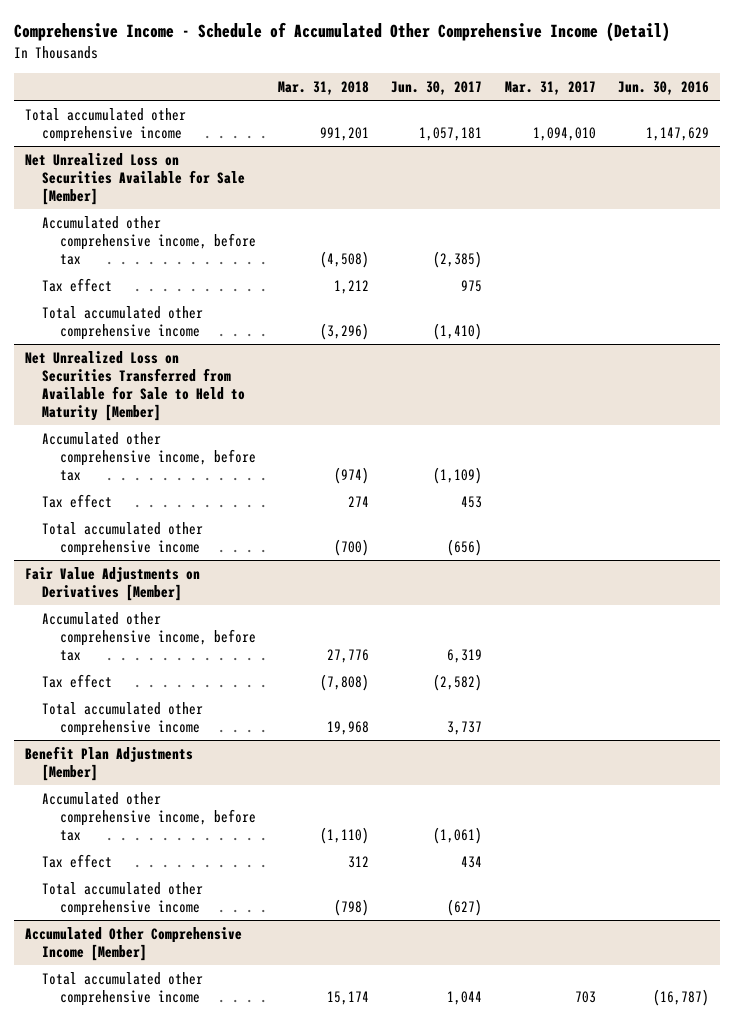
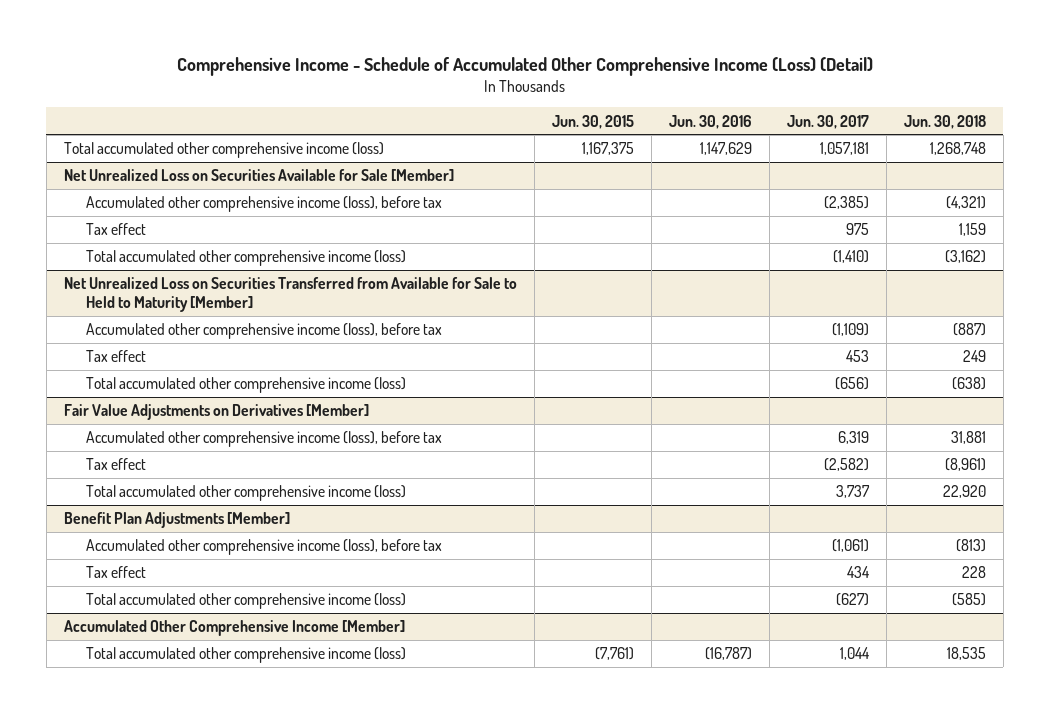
[13,22,670,43] Comprehensive Income - Schedule of Accumulated Other Comprehensive Income (Detail) -> [176,56,873,76] Comprehensive Income - Schedule of Accumulated Other Comprehensive Income (Loss) (Detail)
[278,81,370,96] Mar. 31, 2018 -> none
[504,81,596,96] Mar. 31, 2017 -> none
none -> [551,114,634,129] Jun. 30, 2015
none -> [903,114,986,129] Jun. 30, 2018
[24,107,186,142] Total accumulated other comprehensive income -> [63,142,384,159] Total accumulated other comprehensive income (loss)
[42,215,256,265] Accumulated other comprehensive income, before tax -> [85,196,442,213] Accumulated other comprehensive income (loss), before tax
[42,305,204,340] Total accumulated other comprehensive income -> [85,250,406,267] Total accumulated other comprehensive income (loss)
[42,431,256,481] Accumulated other comprehensive income, before tax -> [85,323,442,340] Accumulated other comprehensive income (loss), before tax
[42,521,204,556] Total accumulated other comprehensive income -> [85,377,406,394] Total accumulated other comprehensive income (loss)
[42,611,256,661] Accumulated other comprehensive income, before tax -> [85,431,442,448] Accumulated other comprehensive income (loss), before tax
[42,701,204,736] Total accumulated other comprehensive income -> [85,485,406,502] Total accumulated other comprehensive income (loss)
[42,791,256,841] Accumulated other comprehensive income, before tax -> [85,539,442,556] Accumulated other comprehensive income (loss), before tax
[42,881,204,916] Total accumulated other comprehensive income -> [85,593,406,610] Total accumulated other comprehensive income (loss)
[42,971,204,1006] Total accumulated other comprehensive income -> [85,647,406,664] Total accumulated other comprehensive income (loss)

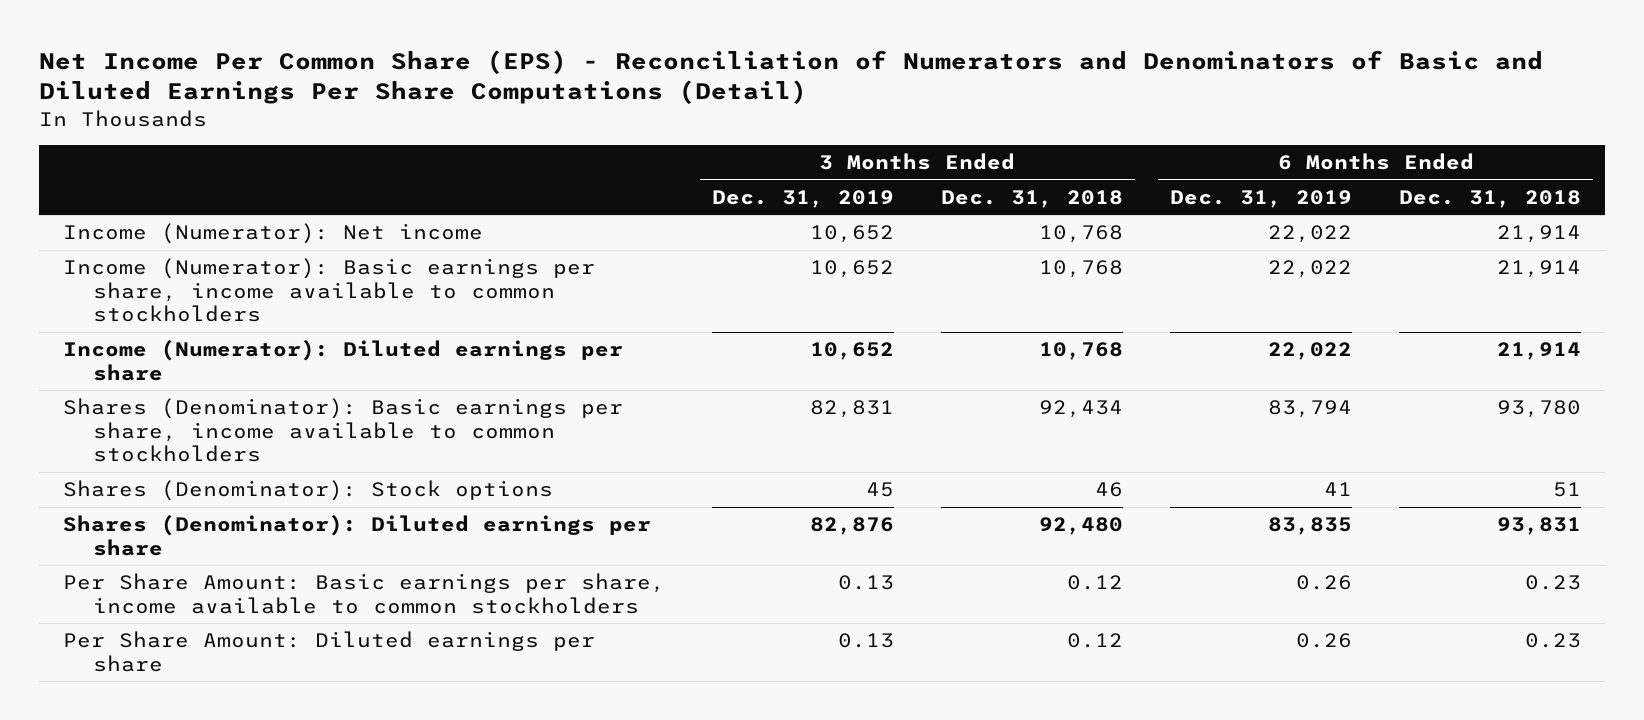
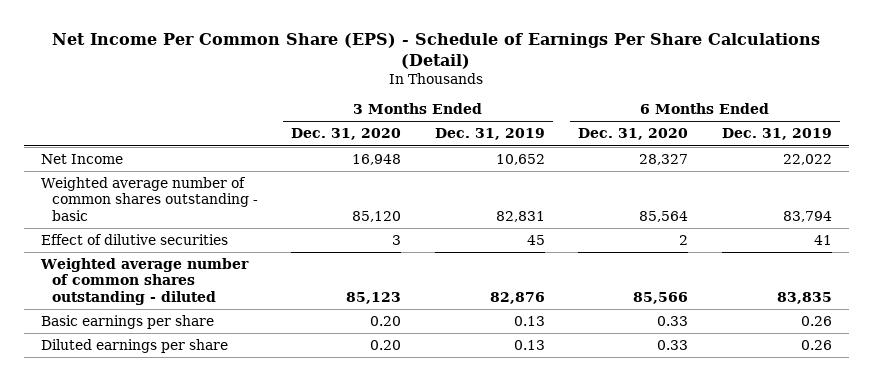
[38,50,1543,105] Net Income Per Common Share (EPS) - Reconciliation of Numerators and Denominators of Basic and Diluted Earnings Per Share Computations (Detail) -> [52,32,821,69] Net Income Per Common Share (EPS) - Schedule of Earnings Per Share Calculations (Detail)
[940,189,1123,208] Dec. 31, 2018 -> none
[1399,189,1582,208] Dec. 31, 2018 -> none
none -> [291,128,402,141] Dec. 31, 2020
none -> [578,128,689,141] Dec. 31, 2020
[62,258,595,323] Income (Numerator): Basic earnings per share, income available to common stockholders -> none
[62,340,623,381] Income (Numerator): Diluted earnings per share -> none
[62,223,483,245] Income (Numerator): Net income -> [40,154,123,165] Net Income
[62,398,623,463] Shares (Denominator): Basic earnings per share, income available to common stockholders -> [40,177,258,221] Weighted average number of common shares outstanding - basic
[62,480,553,502] Shares (Denominator): Stock options -> [40,234,228,246] Effect of dilutive securities
[62,515,651,556] Shares (Denominator): Diluted earnings per share -> [39,258,249,305] Weighted average number of common shares outstanding - diluted
[62,573,665,614] Per Share Amount: Basic earnings per share, income available to common stockholders -> [40,315,214,330] Basic earnings per share
[62,631,595,672] Per Share Amount: Diluted earnings per share -> [40,339,228,354] Diluted earnings per share

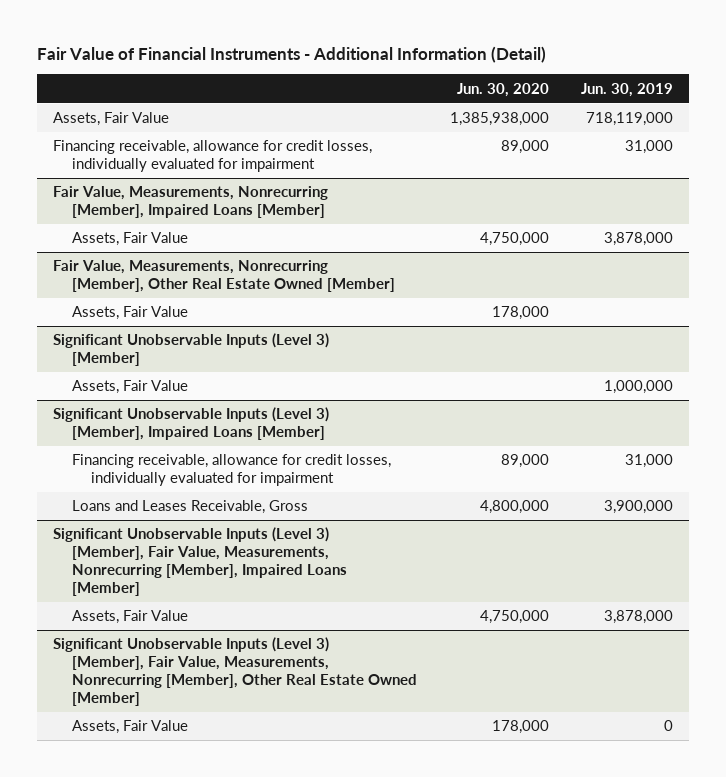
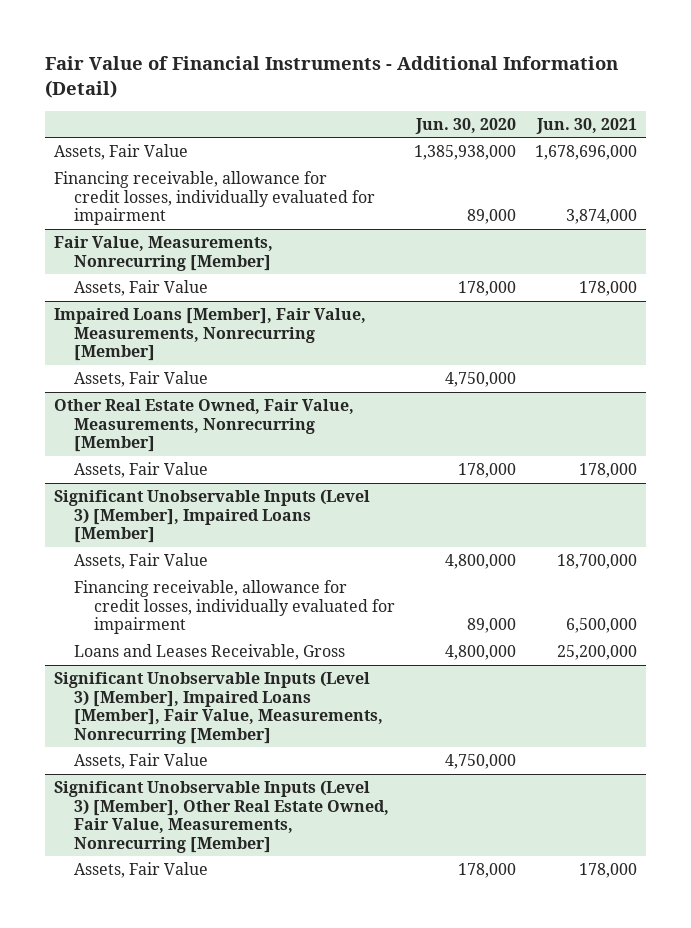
[580,82,673,97] Jun. 30, 2019 -> none
none -> [535,117,637,134] Jun. 30, 2021
none -> [54,236,274,271] Fair Value, Measurements, Nonrecurring [Member]
none -> [74,280,209,297] Assets, Fair Value
[53,186,329,219] Fair Value, Measurements, Nonrecurring [Member], Impaired Loans [Member] -> [54,308,367,362] Impaired Loans [Member], Fair Value, Measurements, Nonrecurring [Member]
[53,260,396,293] Fair Value, Measurements, Nonrecurring [Member], Other Real Estate Owned [Member] -> [54,399,355,453] Other Real Estate Owned, Fair Value, Measurements, Nonrecurring [Member]
[53,333,330,367] Significant Unobservable Inputs (Level 3) [Member] -> none
[72,380,189,395] Assets, Fair Value -> none
none -> [74,553,209,570] Assets, Fair Value
[53,527,348,597] Significant Unobservable Inputs (Level 3) [Member], Fair Value, Measurements, Nonrecurring [Member], Impaired Loans [Member] -> [54,671,384,744] Significant Unobservable Inputs (Level 3) [Member], Impaired Loans [Member], Fair Value, Measurements, Nonrecurring [Member]
[53,637,418,707] Significant Unobservable Inputs (Level 3) [Member], Fair Value, Measurements, Nonrecurring [Member], Other Real Estate Owned [Member] -> [54,780,390,853] Significant Unobservable Inputs (Level 3) [Member], Other Real Estate Owned, Fair Value, Measurements, Nonrecurring [Member]

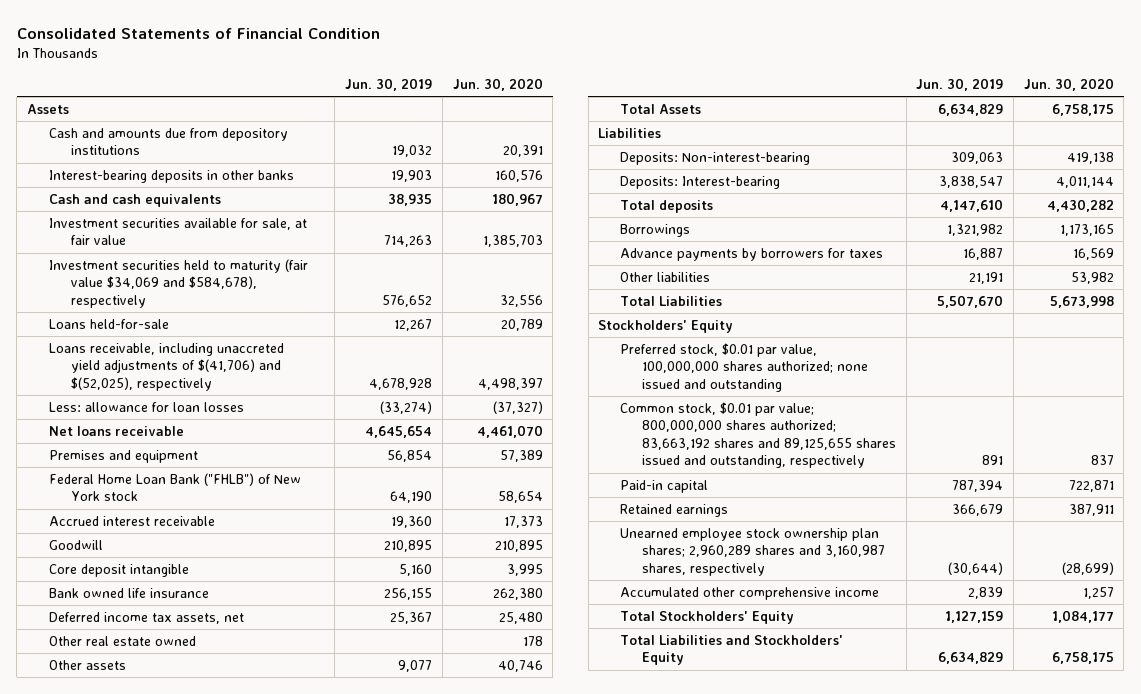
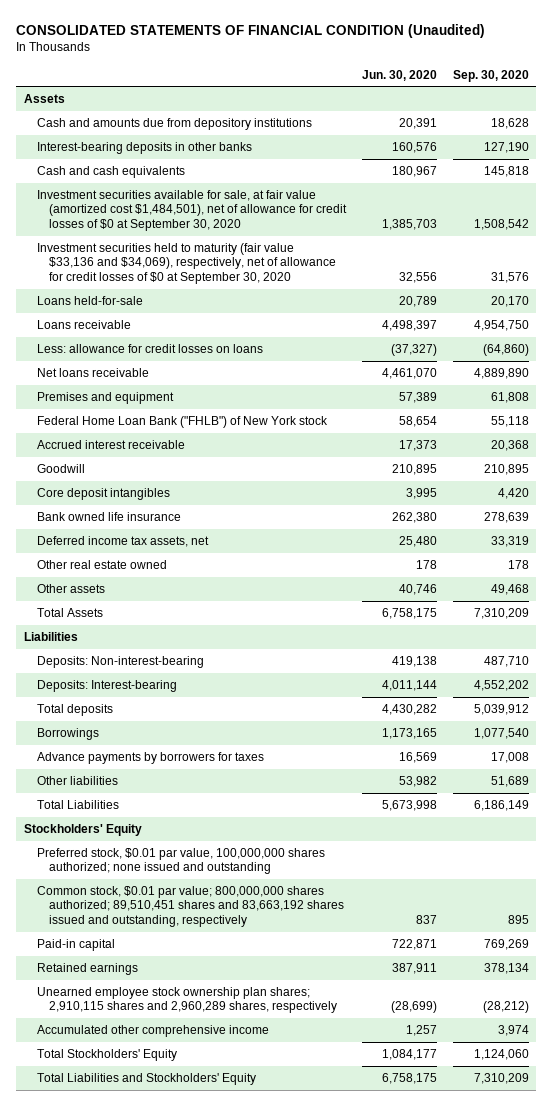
[16,27,380,39] Consolidated Statements of Financial Condition -> [16,23,486,38] CONSOLIDATED STATEMENTS OF FINANCIAL CONDITION (Unaudited)
[345,77,433,91] Jun. 30, 2019 -> none
none -> [452,69,529,82] Sep. 30, 2020
[48,217,307,246] Investment securities available for sale, at fair value -> [36,189,348,232] Investment securities available for sale, at fair value (amortized cost $1,484,501), net of allowance for credit losses of $0 at September 30, 2020
[48,258,308,308] Investment securities held to maturity (fair value $34,069 and $584,678), respectively -> [36,242,337,285] Investment securities held to maturity (fair value $33,136 and $34,069), respectively, net of allowance for credit losses of $0 at September 30, 2020
[48,342,284,391] Loans receivable, including unaccreted yield adjustments of $(41,706) and $(52,025), respectively -> [36,319,131,329] Loans receivable
[48,401,244,412] Less: allowance for loan losses -> [36,343,263,353] Less: allowance for credit losses on loans
[48,563,189,577] Core deposit intangible -> [36,487,170,500] Core deposit intangibles
[620,401,896,469] Common stock, $0.01 par value; 800,000,000 shares authorized; 83,663,192 shares and 89,125,655 shares issued and outstanding, respectively -> [36,885,345,928] Common stock, $0.01 par value; 800,000,000 shares authorized; 89,510,451 shares and 83,663,192 shares issued and outstanding, respectively
[620,527,885,576] Unearned employee stock ownership plan shares; 2,960,289 shares and 3,160,987 shares, respectively -> [36,986,338,1014] Unearned employee stock ownership plan shares; 2,910,115 shares and 2,960,289 shares, respectively

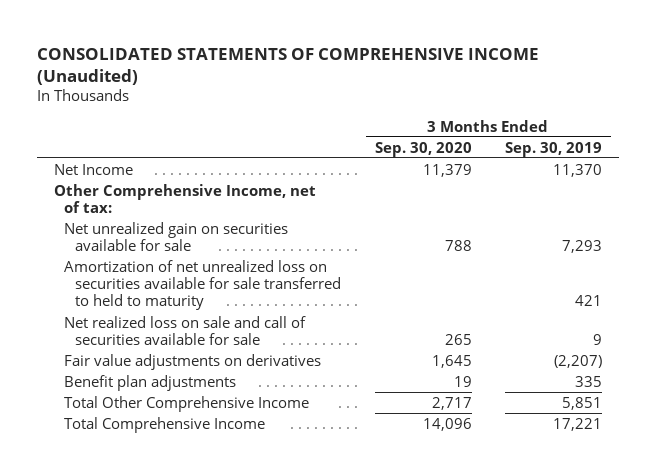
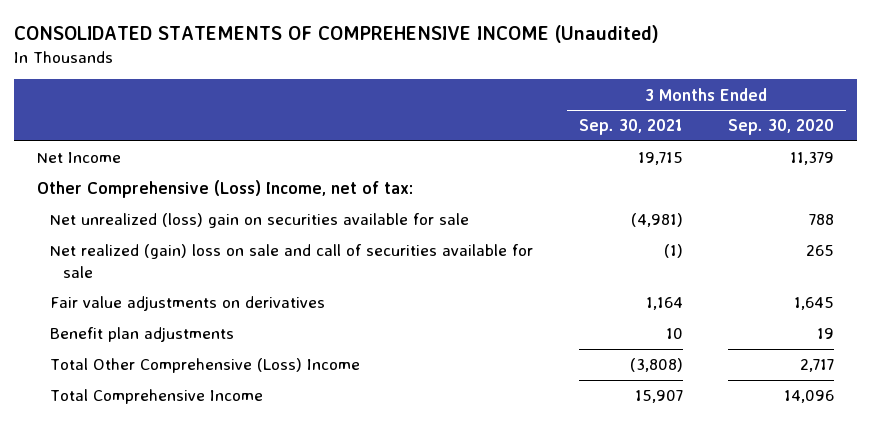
[505,141,603,157] Sep. 30, 2019 -> none
none -> [578,119,683,136] Sep. 30, 2021
[64,259,341,311] Amortization of net unrealized loss on securities available for sale transferred to held to maturity -> none
[53,183,316,214] Other Comprehensive Income, net of tax: -> [36,180,413,199] Other Comprehensive (Loss) Income, net of tax:
[64,221,289,252] Net unrealized gain on securities available for sale -> [49,213,469,229] Net unrealized (loss) gain on securities available for sale
[64,315,307,346] Net realized loss on sale and call of securities available for sale -> [49,244,533,278] Net realized (gain) loss on sale and call of securities available for sale
[64,395,310,412] Total Other Comprehensive Income -> [49,358,360,374] Total Other Comprehensive (Loss) Income

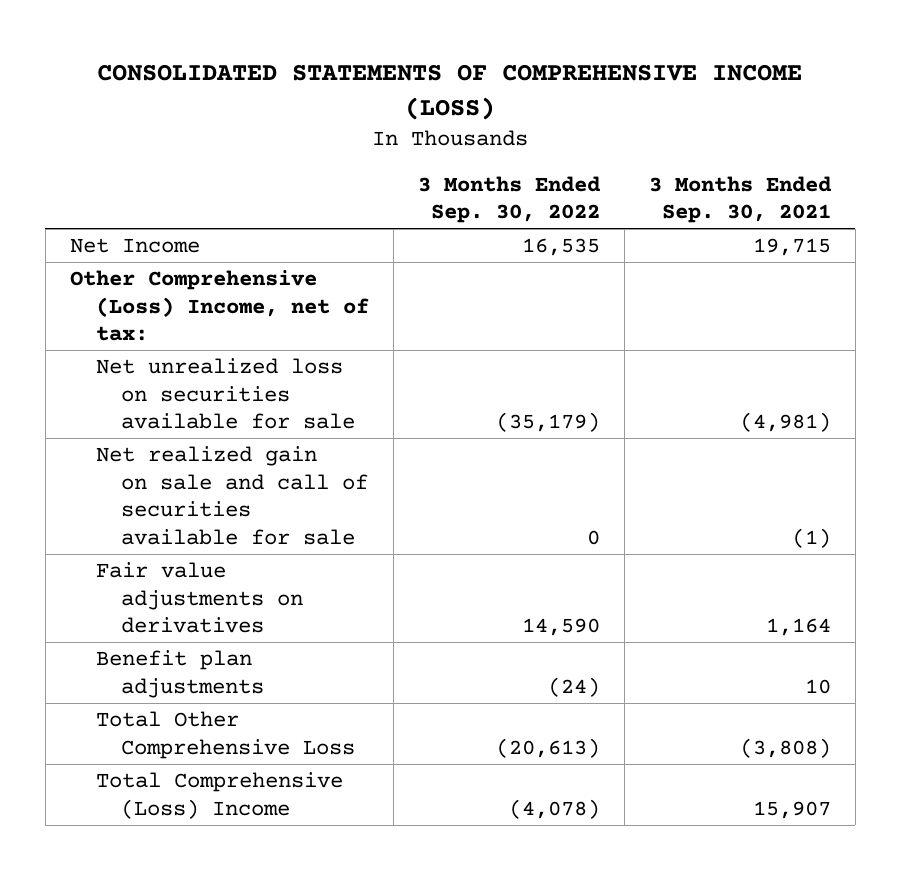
[13,25,659,44] CONSOLIDATED STATEMENTS OF COMPREHENSIVE INCOME (Unaudited) -> [97,64,803,120] CONSOLIDATED STATEMENTS OF COMPREHENSIVE INCOME (LOSS)
[728,119,835,136] Sep. 30, 2020 -> none
none -> [417,175,601,224] 3 Months Ended Sep. 30, 2022
[49,213,469,229] Net unrealized (loss) gain on securities available for sale -> [95,358,356,430] Net unrealized loss on securities available for sale
[49,244,533,278] Net realized (gain) loss on sale and call of securities available for sale -> [95,446,369,545] Net realized gain on sale and call of securities available for sale
[49,358,360,374] Total Other Comprehensive (Loss) Income -> [95,711,356,759] Total Other Comprehensive Loss
[49,389,263,405] Total Comprehensive Income -> [95,772,343,819] Total Comprehensive (Loss) Income

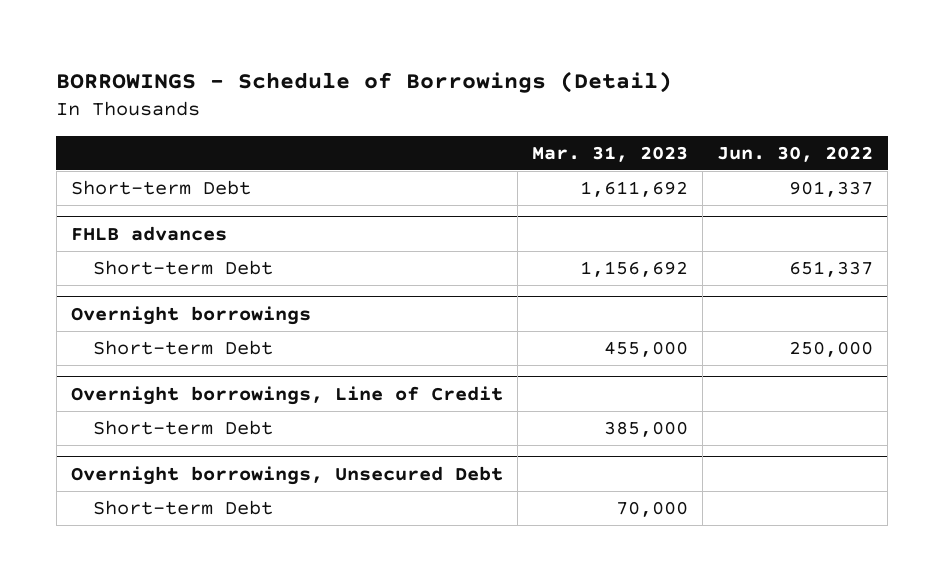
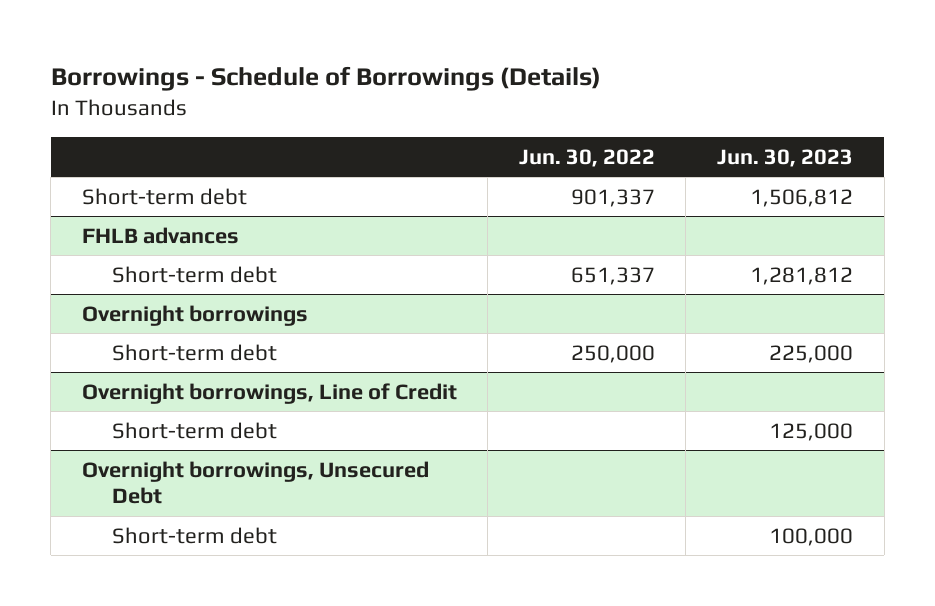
[56,70,673,93] BORROWINGS - Schedule of Borrowings (Detail) -> [50,66,601,92] Borrowings - Schedule of Borrowings (Details)
[532,145,689,162] Mar. 31, 2023 -> none
none -> [717,149,854,168] Jun. 30, 2023
[70,179,251,195] Short-term Debt -> [81,187,247,205] Short-term debt
[93,259,274,275] Short-term Debt -> [111,265,277,283] Short-term debt
[93,339,274,355] Short-term Debt -> [111,343,277,361] Short-term debt
[93,419,274,435] Short-term Debt -> [111,421,277,439] Short-term debt
[93,499,274,515] Short-term Debt -> [111,526,277,544] Short-term debt

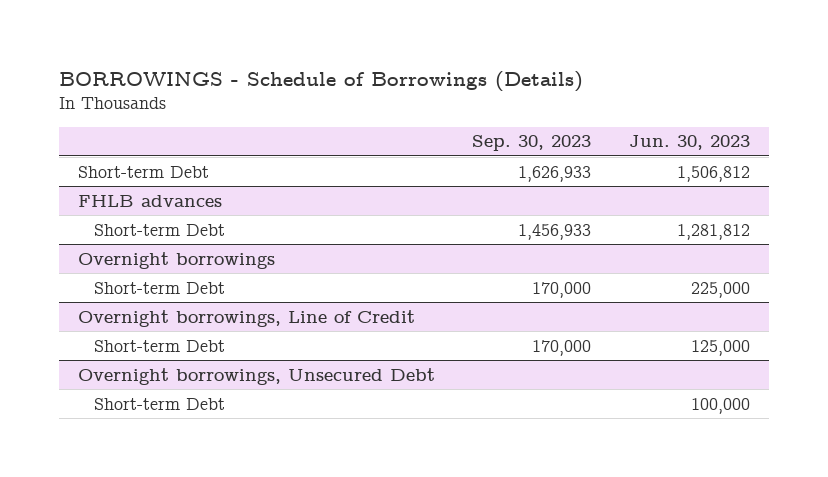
[50,66,601,92] Borrowings - Schedule of Borrowings (Details) -> [58,70,583,92] BORROWINGS - Schedule of Borrowings (Details)
[518,149,655,168] Jun. 30, 2022 -> none
none -> [472,135,592,152] Sep. 30, 2023
[81,187,247,205] Short-term debt -> [77,165,209,178] Short-term Debt
[111,265,277,283] Short-term debt -> [94,223,226,236] Short-term Debt
[111,343,277,361] Short-term debt -> [94,281,226,294] Short-term Debt
[111,421,277,439] Short-term debt -> [94,339,226,352] Short-term Debt
[111,526,277,544] Short-term debt -> [94,397,226,410] Short-term Debt

